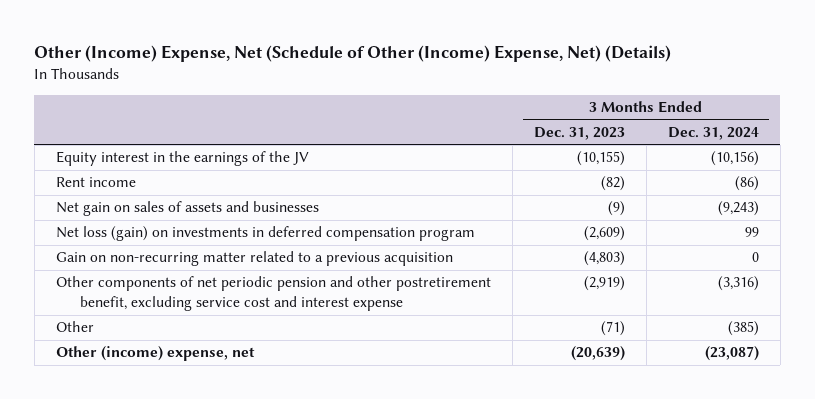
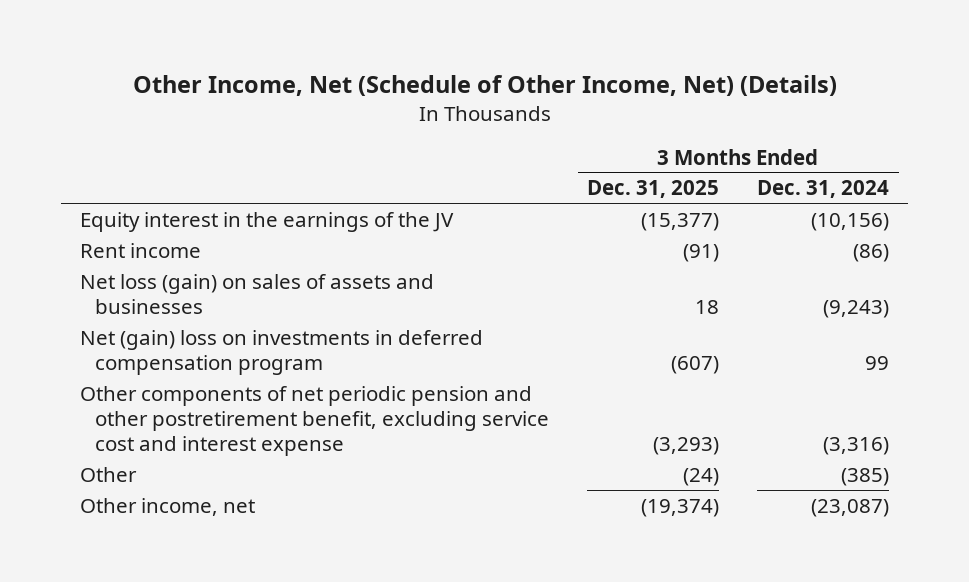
[34,45,672,63] Other (Income) Expense, Net (Schedule of Other (Income) Expense, Net) (Details) -> [132,75,837,97] Other Income, Net (Schedule of Other Income, Net) (Details)
[533,126,625,140] Dec. 31, 2023 -> none
none -> [587,180,720,199] Dec. 31, 2025
[55,251,453,267] Gain on non-recurring matter related to a previous acquisition -> none
[55,201,319,217] Net gain on sales of assets and businesses -> [80,273,435,315] Net loss (gain) on sales of assets and businesses
[55,226,475,242] Net loss (gain) on investments in deferred compensation program -> [80,329,484,376] Net (gain) loss on investments in deferred compensation program
[55,346,255,362] Other (income) expense, net -> [80,497,256,516] Other income, net

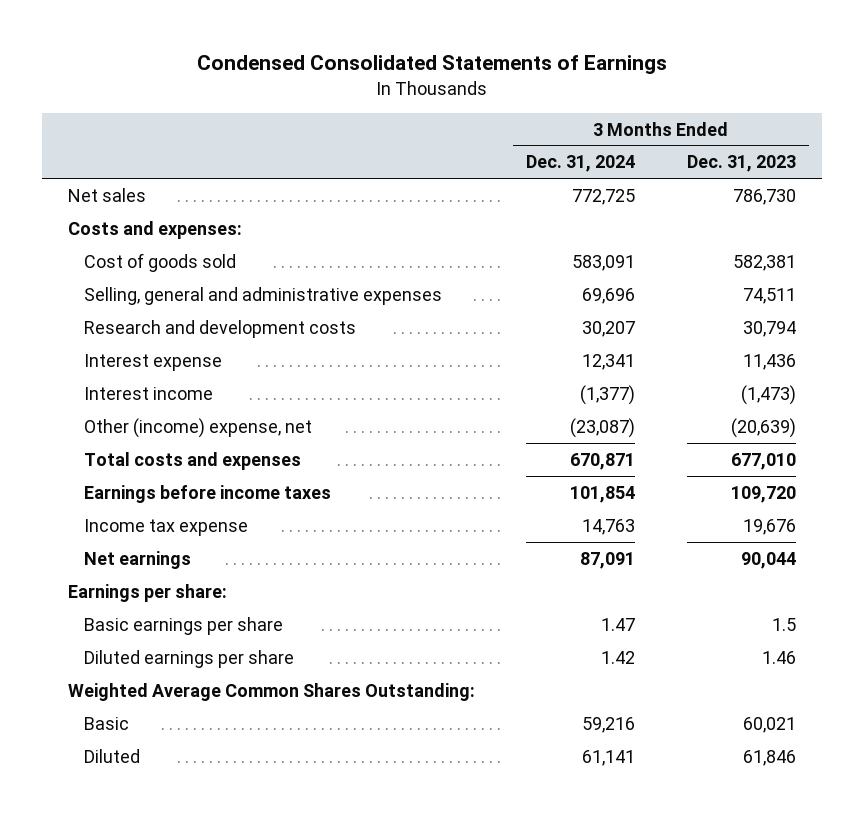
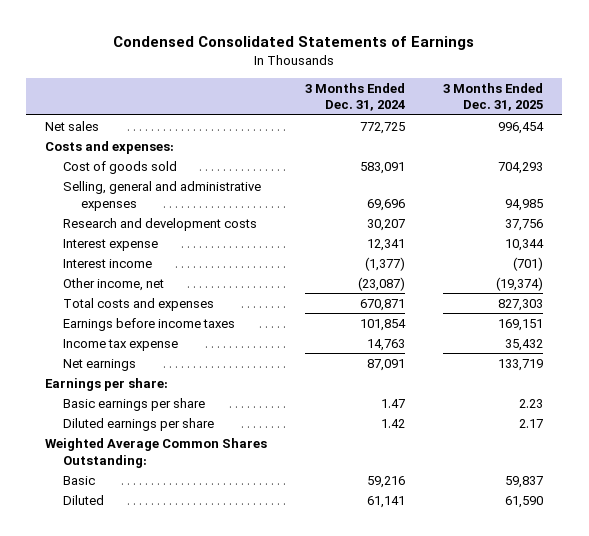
[686,155,796,173] Dec. 31, 2023 -> none
none -> [443,82,544,112] 3 Months Ended Dec. 31, 2025
[84,417,313,438] Other (income) expense, net -> [63,277,165,291] Other income, net

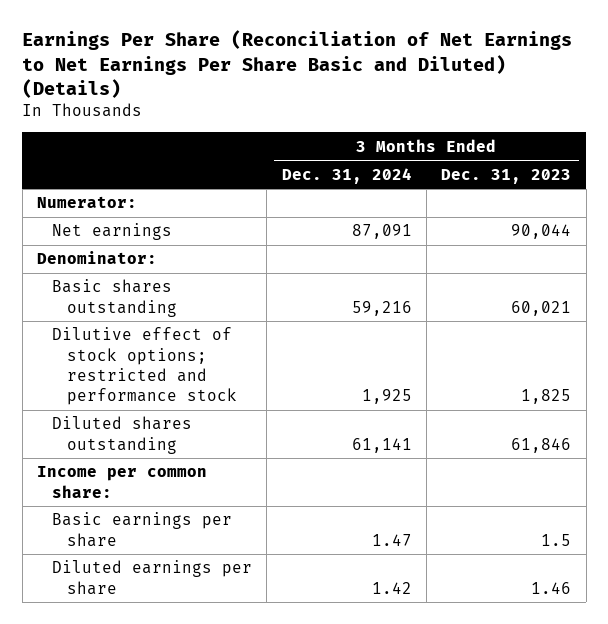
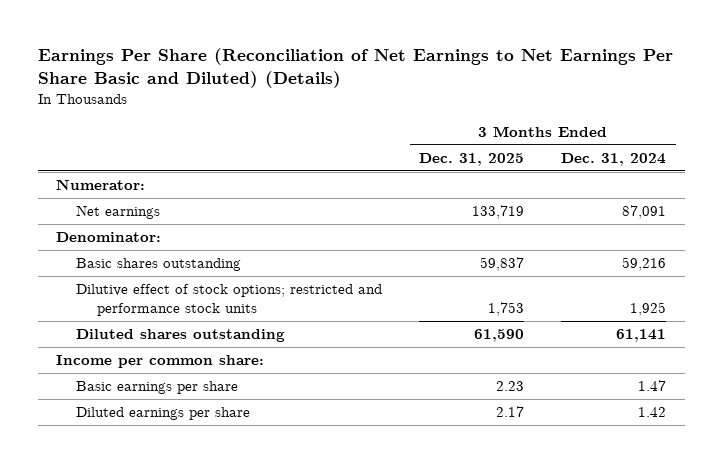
[441,168,572,184] Dec. 31, 2023 -> none
none -> [419,152,525,166] Dec. 31, 2025
[51,327,237,406] Dilutive effect of stock options; restricted and performance stock -> [76,284,383,316] Dilutive effect of stock options; restricted and performance stock units

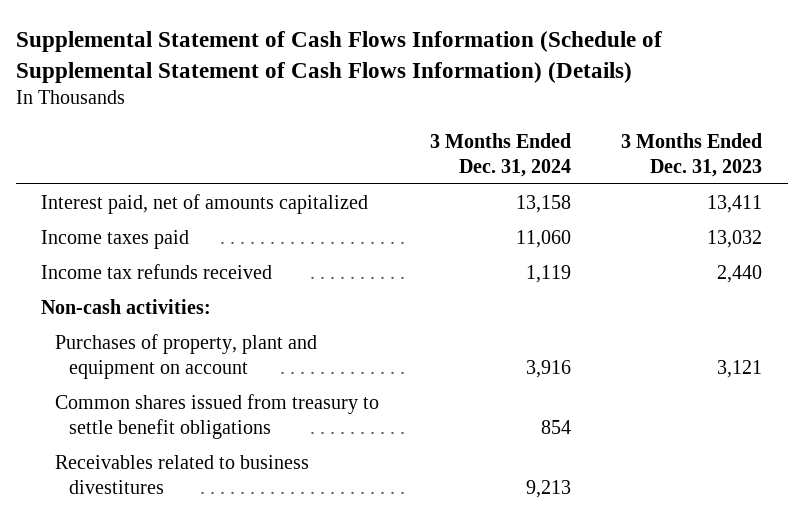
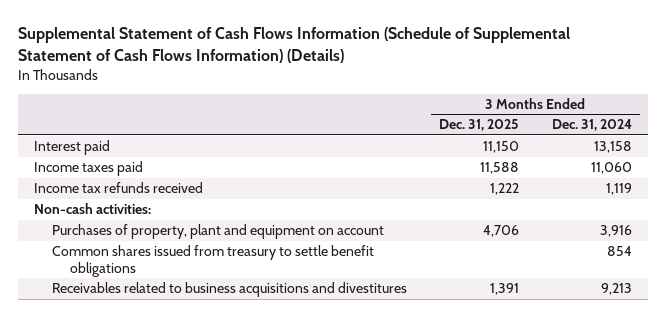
[621,133,763,177] 3 Months Ended Dec. 31, 2023 -> none
none -> [439,119,520,132] Dec. 31, 2025
[41,193,369,214] Interest paid, net of amounts capitalized -> [33,140,110,156] Interest paid
[55,454,310,494] Receivables related to business divestitures -> [52,282,408,298] Receivables related to business acquisitions and divestitures

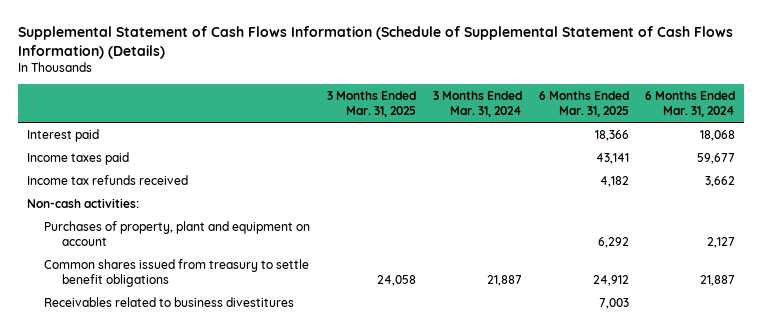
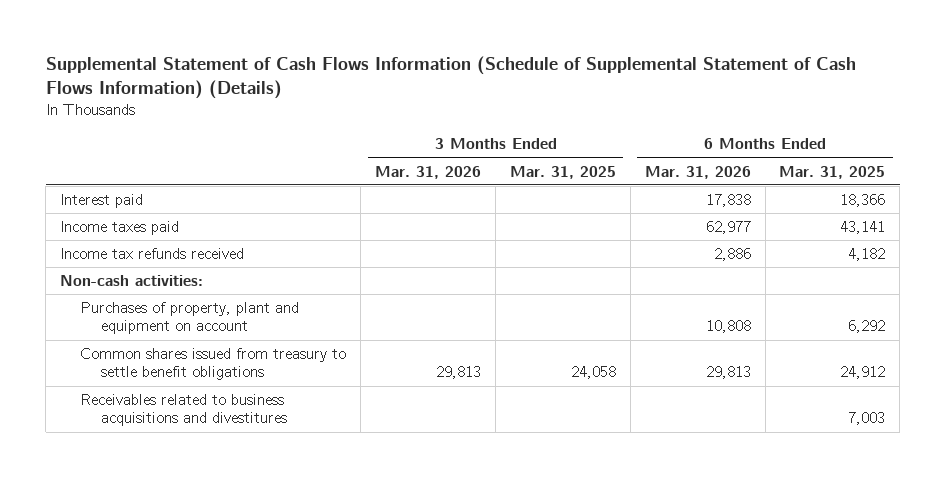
[432,91,522,117] 3 Months Ended Mar. 31, 2024 -> none
[645,91,736,117] 6 Months Ended Mar. 31, 2024 -> none
none -> [375,165,482,179] Mar. 31, 2026
none -> [644,165,751,179] Mar. 31, 2026
[44,297,295,308] Receivables related to business divestitures -> [80,394,287,427] Receivables related to business acquisitions and divestitures

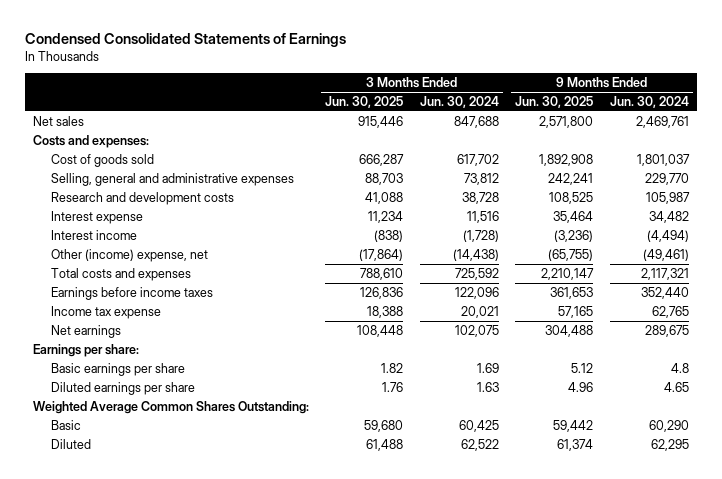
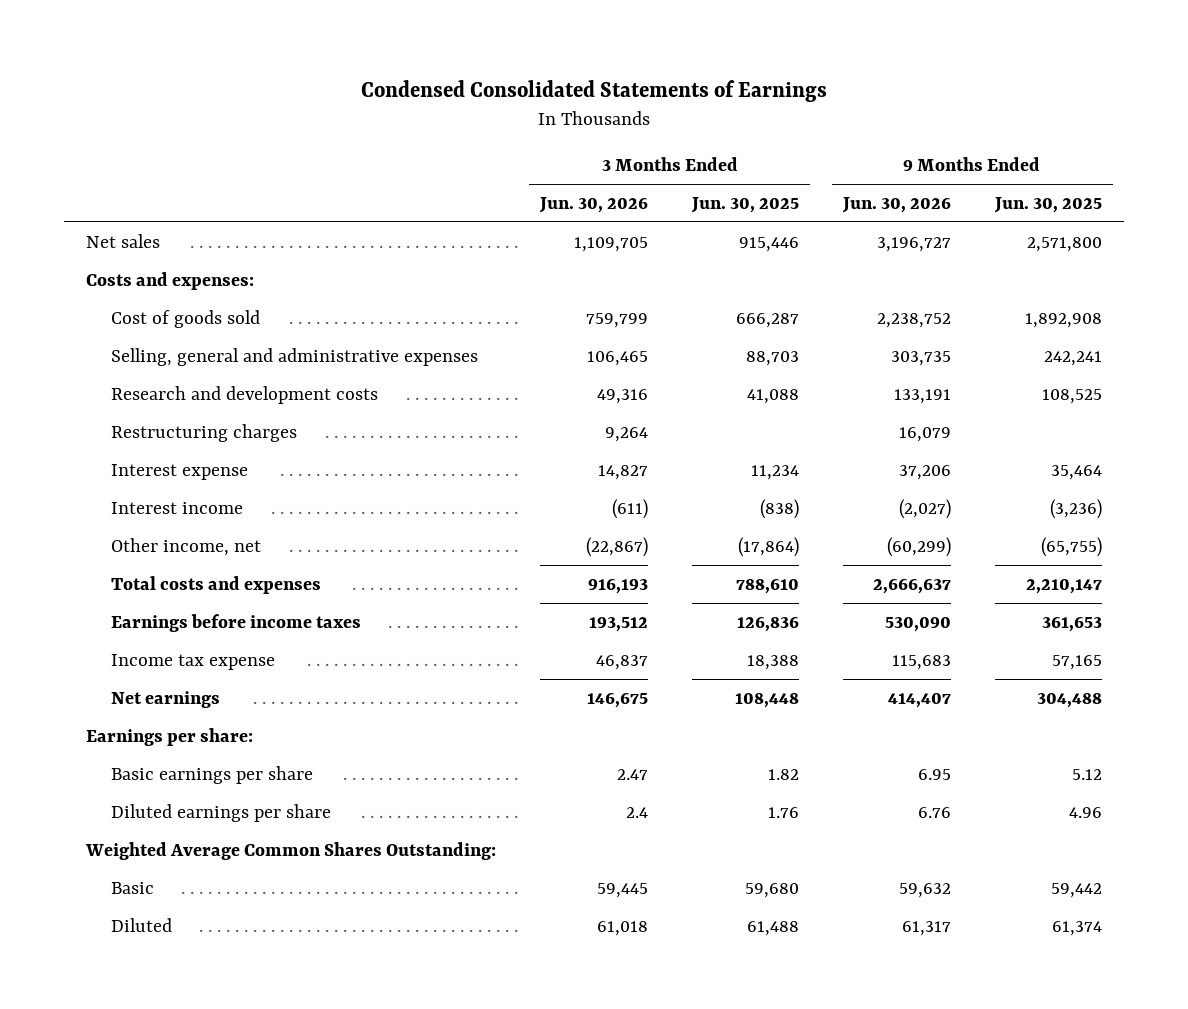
[419,95,499,108] Jun. 30, 2024 -> none
[609,95,689,108] Jun. 30, 2024 -> none
none -> [539,197,649,214] Jun. 30, 2026
none -> [841,197,951,214] Jun. 30, 2026
none -> [110,423,297,442] Restructuring charges
[51,248,209,262] Other (income) expense, net -> [110,537,261,556] Other income, net

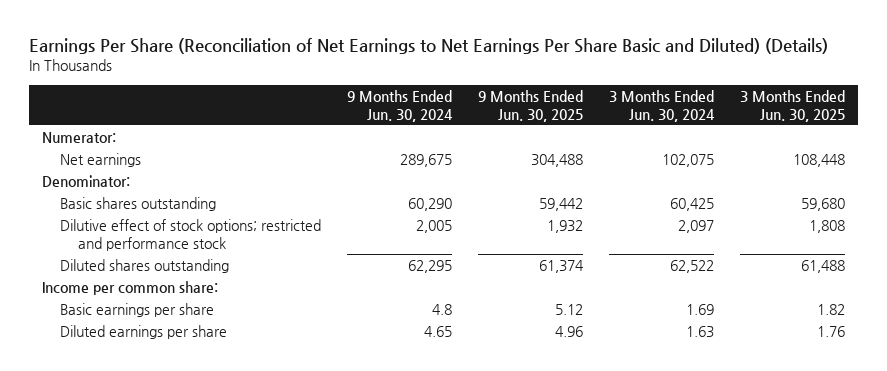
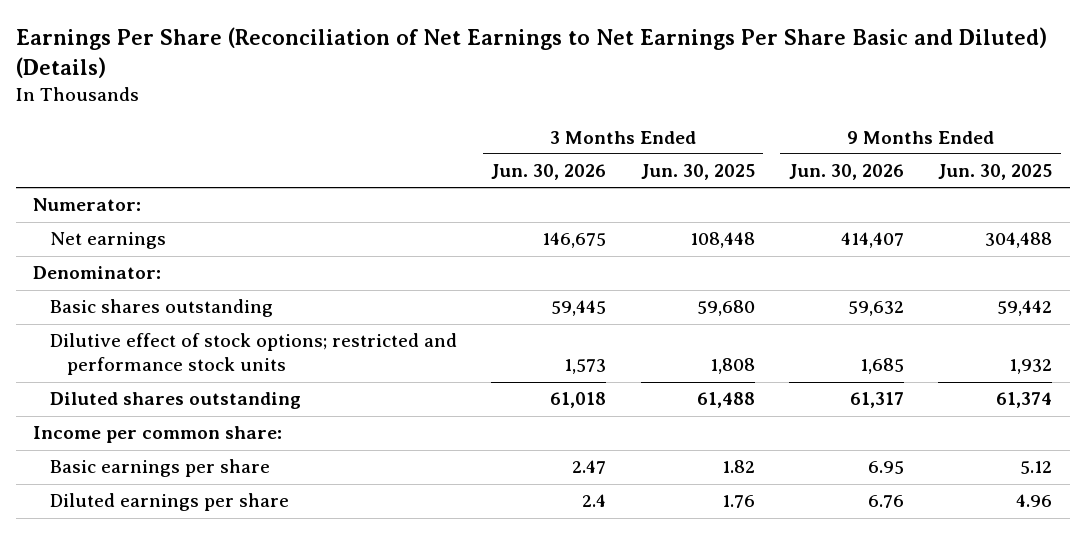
[347,89,454,122] 9 Months Ended Jun. 30, 2024 -> none
[609,89,716,122] 3 Months Ended Jun. 30, 2024 -> none
none -> [491,164,607,181] Jun. 30, 2026
none -> [788,164,904,181] Jun. 30, 2026
[60,219,322,251] Dilutive effect of stock options; restricted and performance stock -> [49,333,457,376] Dilutive effect of stock options; restricted and performance stock units

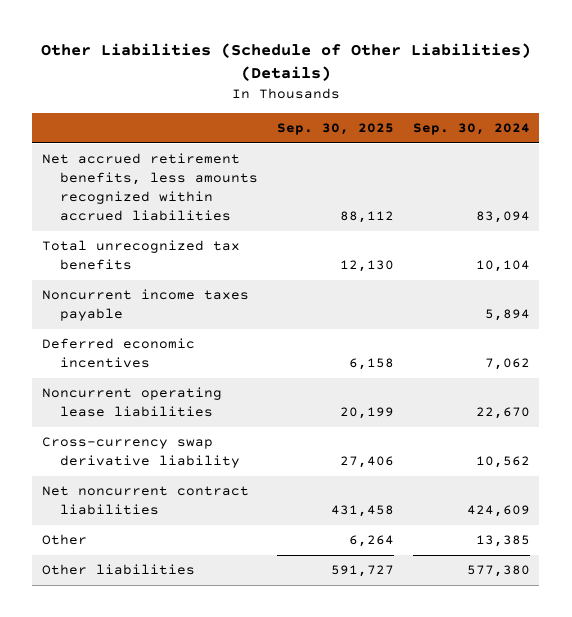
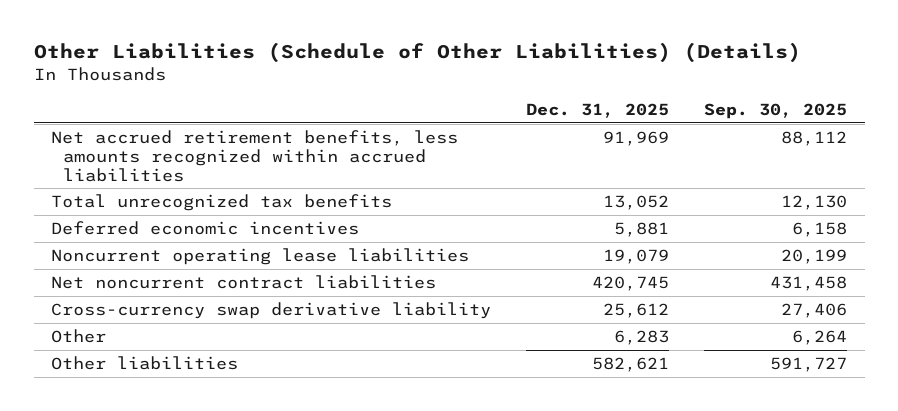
[412,122,530,135] Sep. 30, 2024 -> none
none -> [526,102,670,118] Dec. 31, 2025
[41,289,249,322] Noncurrent income taxes payable -> none
[41,437,241,469] Cross-currency swap derivative liability -> [51,301,492,319] Cross-currency swap derivative liability

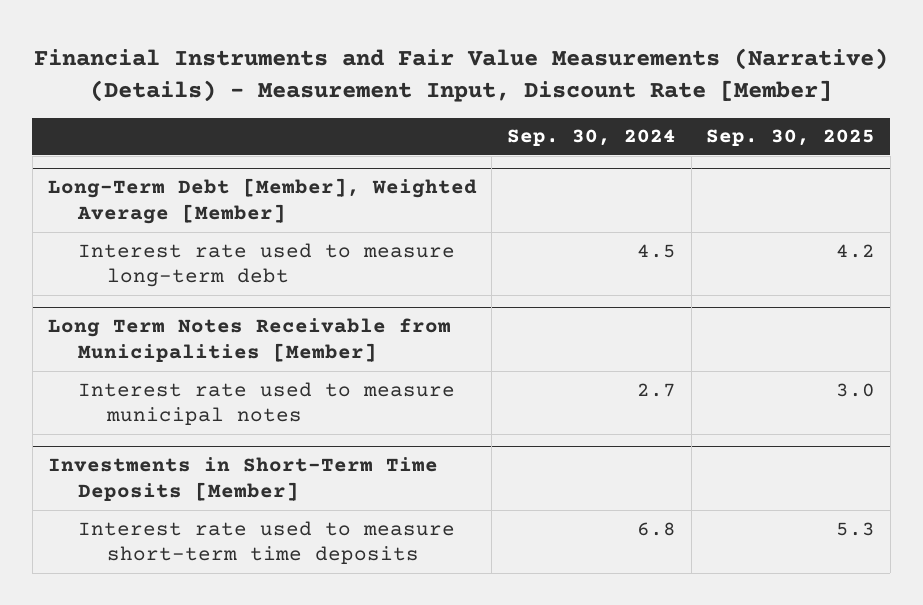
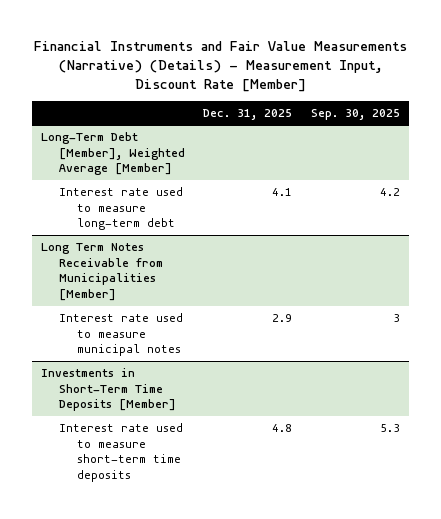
[506,129,676,147] Sep. 30, 2024 -> none
none -> [203,109,293,121] Dec. 31, 2025
[836,382,876,397] 3.0 -> [392,313,400,322] 3

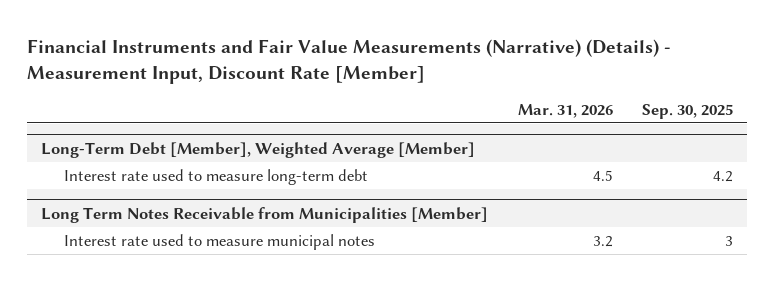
[203,109,293,121] Dec. 31, 2025 -> none
none -> [517,103,613,118] Mar. 31, 2026
[41,367,177,412] Investments in Short-Term Time Deposits [Member] -> none
[59,422,184,483] Interest rate used to measure short-term time deposits -> none

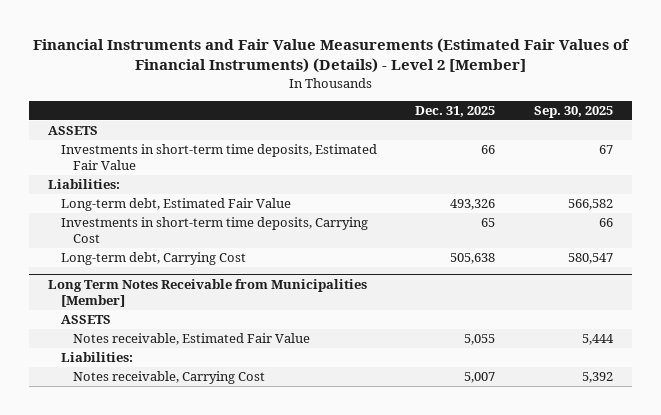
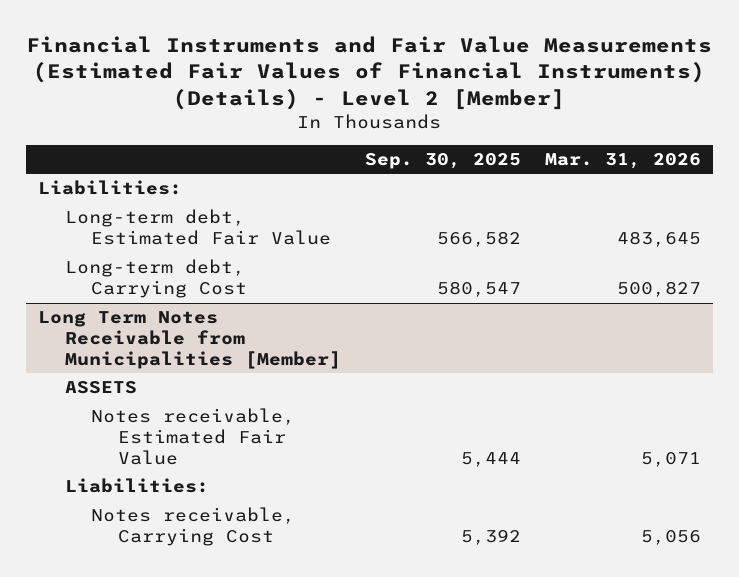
[415,106,496,118] Dec. 31, 2025 -> none
none -> [544,153,701,170] Mar. 31, 2026
[48,126,99,136] ASSETS -> none
[60,144,377,170] Investments in short-term time deposits, Estimated Fair Value -> none
[60,217,368,243] Investments in short-term time deposits, Carrying Cost -> none

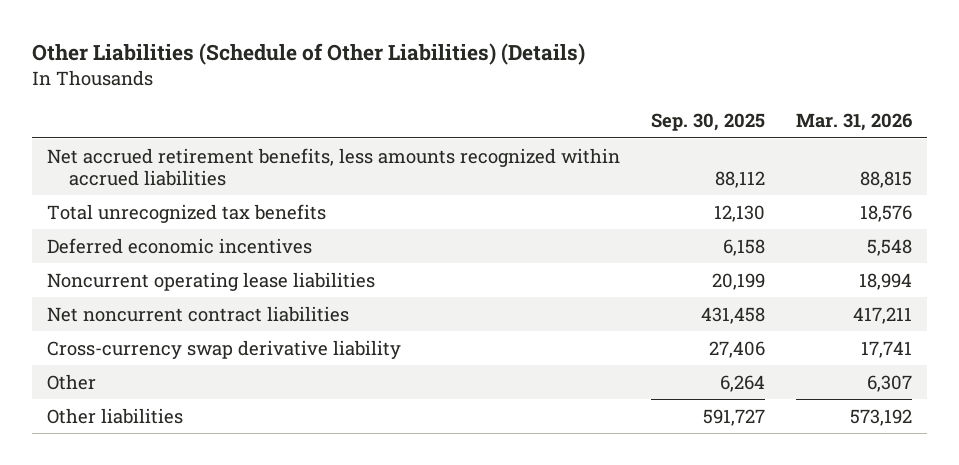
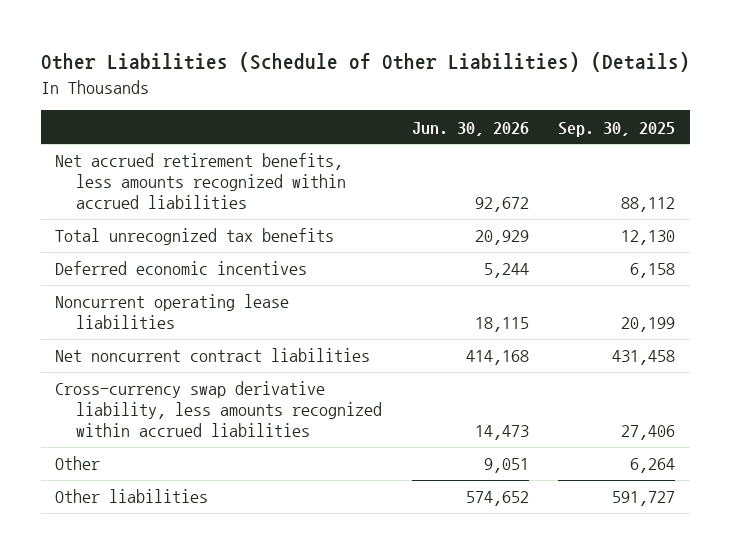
[795,113,912,132] Mar. 31, 2026 -> none
none -> [411,121,529,136] Jun. 30, 2026
[47,339,402,359] Cross-currency swap derivative liability -> [55,381,383,437] Cross-currency swap derivative liability, less amounts recognized within accrued liabilities

